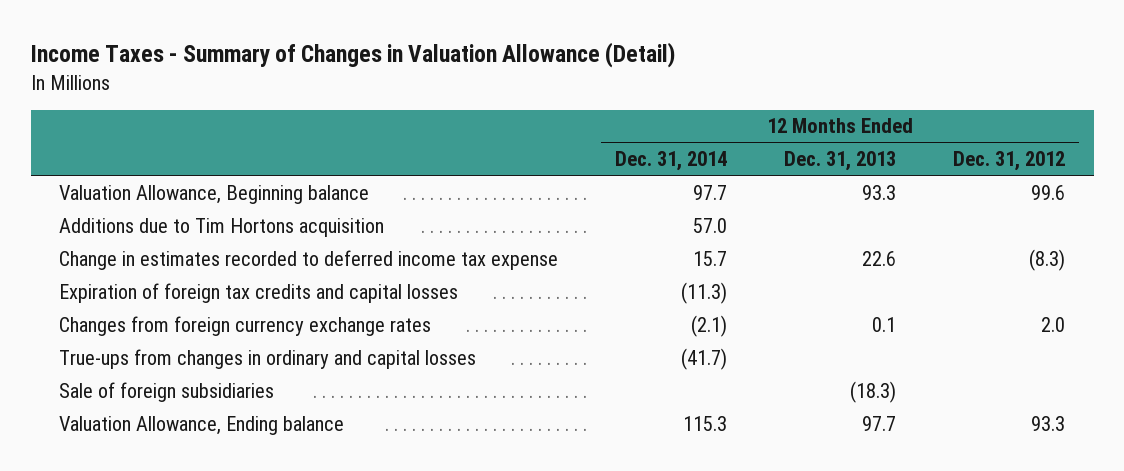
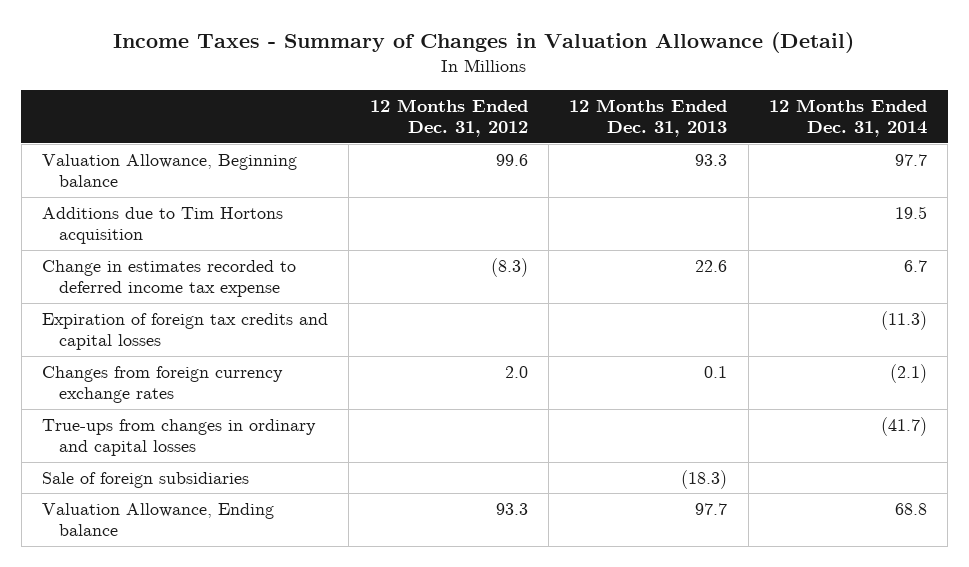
[693,217,728,233] 57.0 -> [895,205,928,219] 19.5
[693,250,728,266] 15.7 -> [904,259,928,272] 6.7
[683,415,728,431] 115.3 -> [895,502,928,515] 68.8

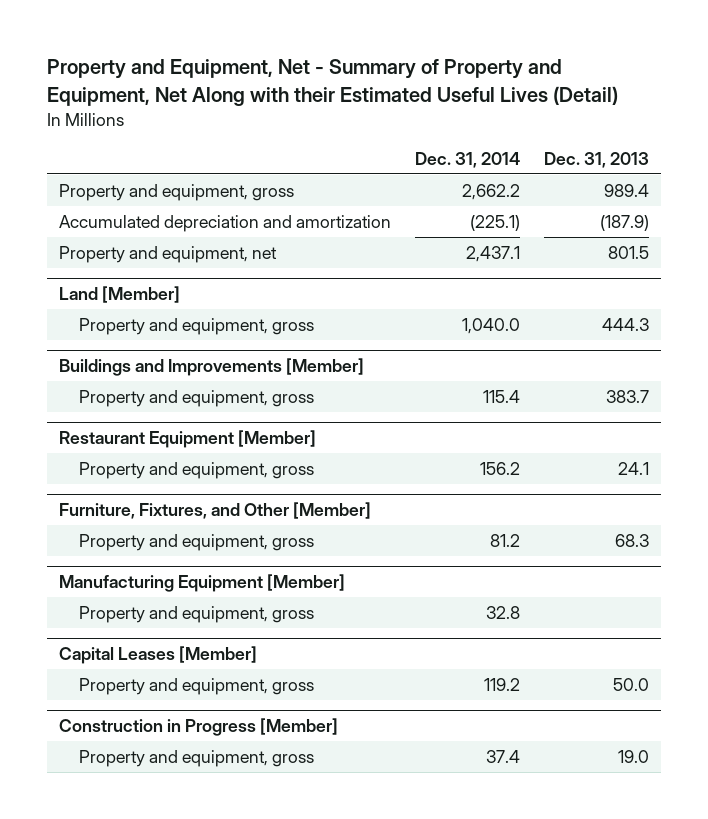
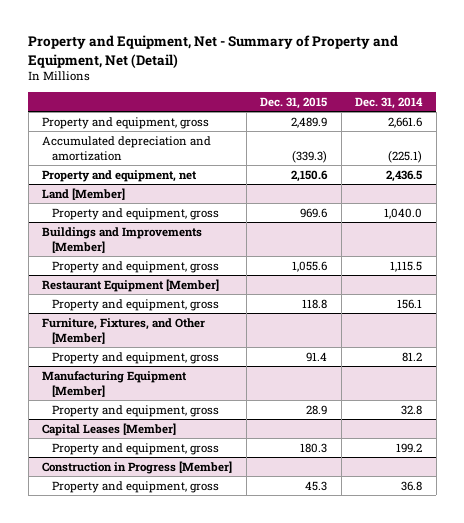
[47,59,619,106] Property and Equipment, Net - Summary of Property and Equipment, Net Along with their Estimated Useful Lives (Detail) -> [28,35,399,68] Property and Equipment, Net - Summary of Property and Equipment, Net (Detail)
[544,151,650,168] Dec. 31, 2013 -> none
none -> [260,96,328,109] Dec. 31, 2015
[462,183,521,200] 2,662.2 -> [388,116,423,128] 2,661.6
[466,245,521,262] 2,437.1 -> [386,169,423,182] 2,436.5
[483,389,521,403] 115.4 -> [390,260,423,272] 1,115.5
[480,461,521,475] 156.2 -> [397,298,423,309] 156.1
[484,677,521,691] 119.2 -> [396,442,423,453] 199.2
[486,749,521,763] 37.4 -> [401,480,423,491] 36.8

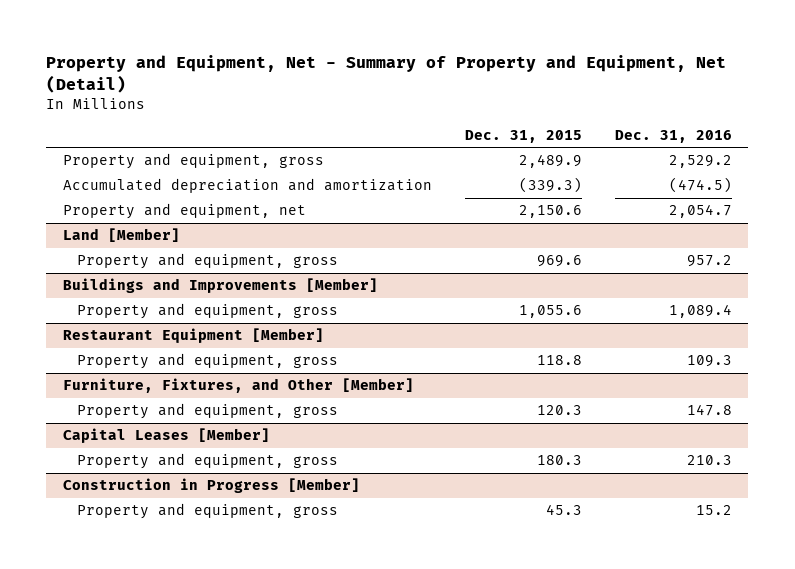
[355,96,424,109] Dec. 31, 2014 -> none
none -> [614,129,732,143] Dec. 31, 2016
[42,370,188,397] Manufacturing Equipment [Member] -> none
[52,404,220,417] Property and equipment, gross -> none
[306,351,328,362] 91.4 -> [536,405,582,416] 120.3

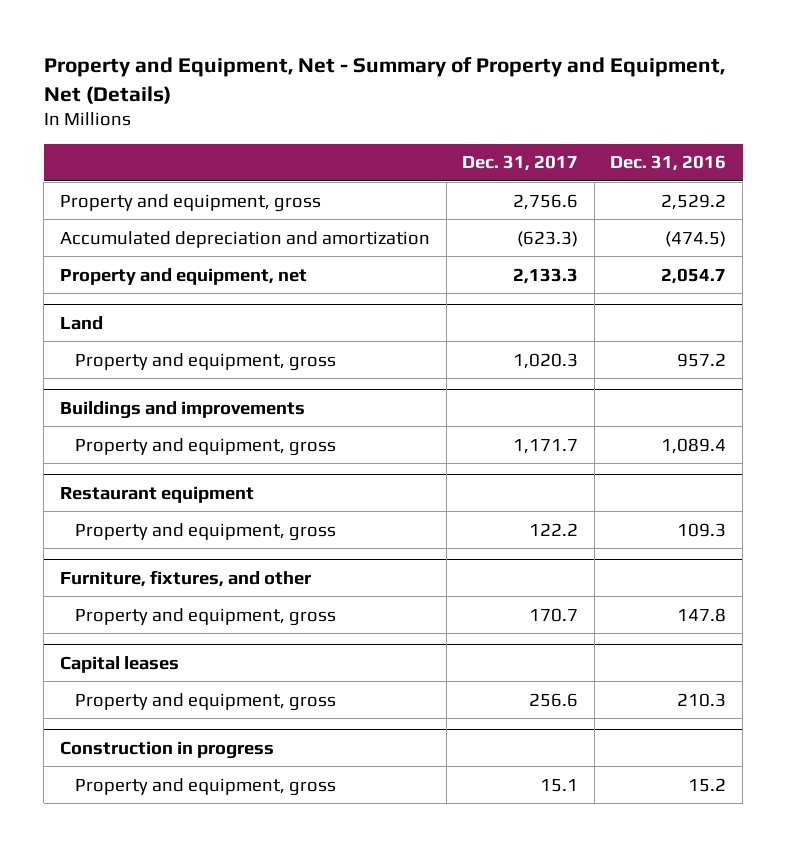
[46,55,727,93] Property and Equipment, Net - Summary of Property and Equipment, Net (Detail) -> [43,57,725,104] Property and Equipment, Net - Summary of Property and Equipment, Net (Details)
[464,129,582,143] Dec. 31, 2015 -> none
none -> [462,155,579,172] Dec. 31, 2017
[62,228,180,243] Land [Member] -> [59,315,103,330] Land
[62,278,378,294] Buildings and Improvements [Member] -> [59,400,305,419] Buildings and improvements
[62,328,324,344] Restaurant Equipment [Member] -> [59,485,254,503] Restaurant equipment
[62,378,414,394] Furniture, Fixtures, and Other [Member] -> [59,569,312,587] Furniture, fixtures, and other
[62,428,270,444] Capital Leases [Member] -> [59,655,179,673] Capital leases
[62,478,360,494] Construction in Progress [Member] -> [59,740,274,759] Construction in progress

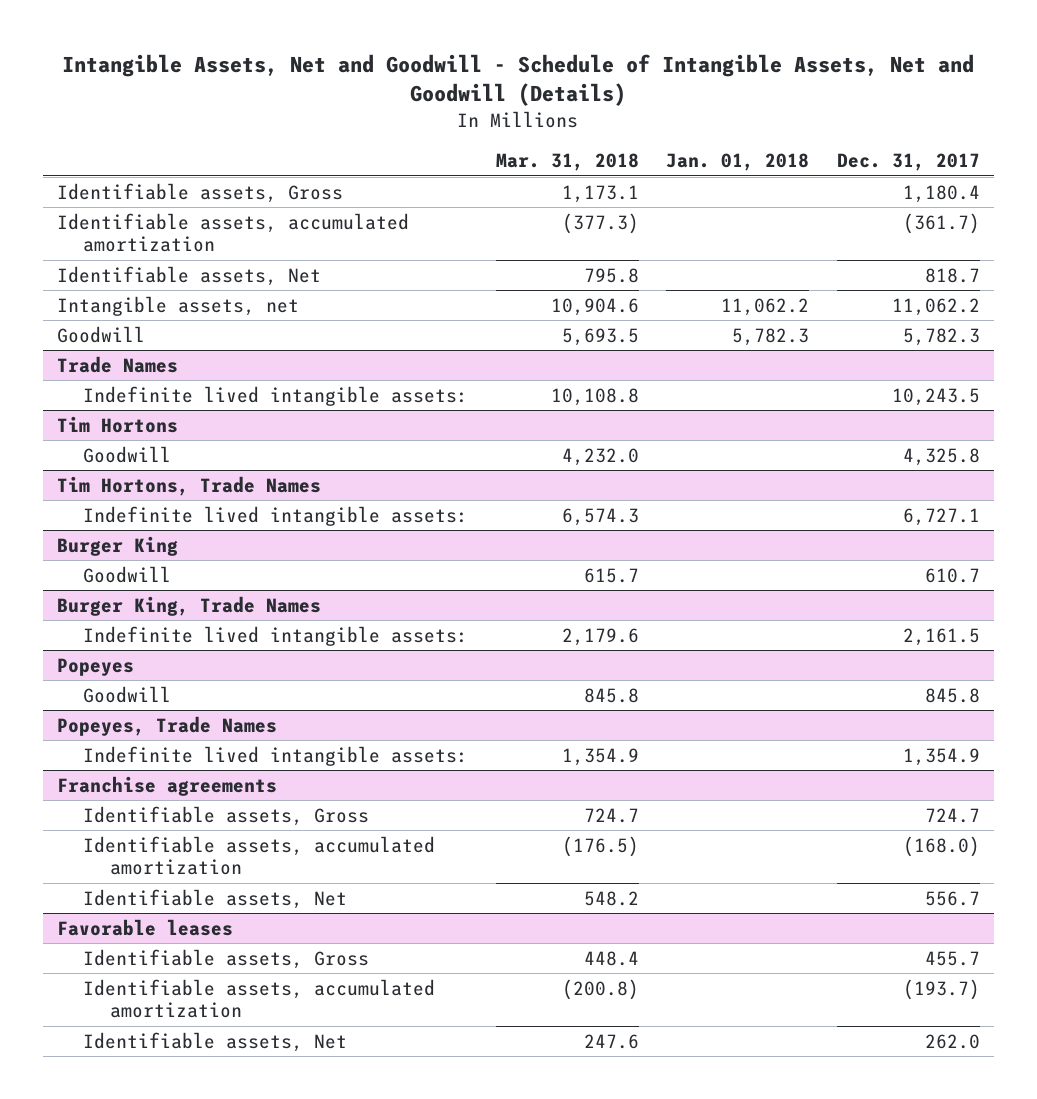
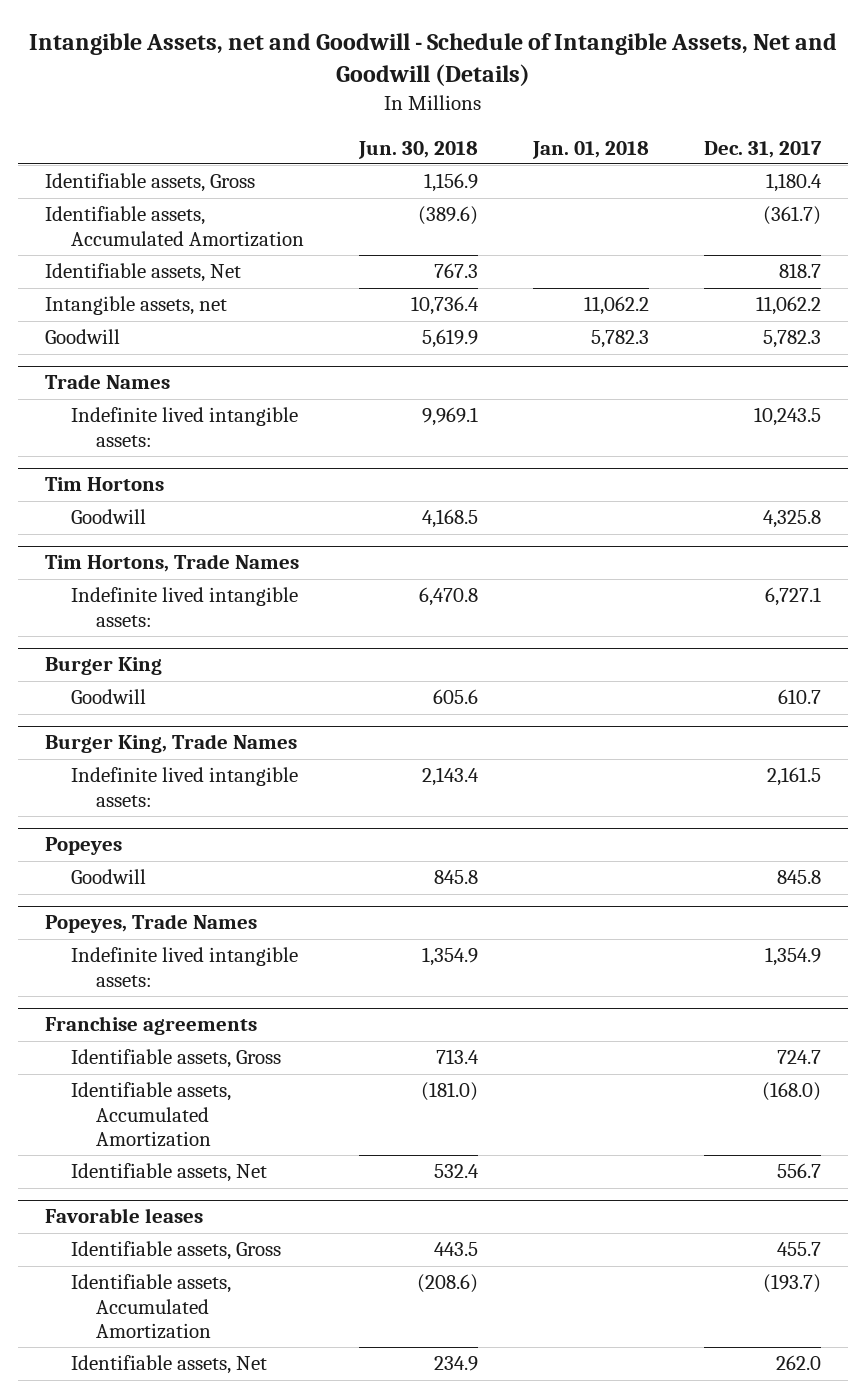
[62,54,975,107] Intangible Assets, Net and Goodwill - Schedule of Intangible Assets, Net and Goodwill (Details) -> [28,32,837,87] Intangible Assets, net and Goodwill - Schedule of Intangible Assets, Net and Goodwill (Details)
[495,153,639,172] Mar. 31, 2018 -> none
none -> [357,140,478,159] Jun. 30, 2018
[56,212,409,253] Identifiable assets, accumulated amortization -> [45,206,304,247] Identifiable assets, Accumulated Amortization
[83,835,436,876] Identifiable assets, accumulated amortization -> [70,1082,231,1147] Identifiable assets, Accumulated Amortization
[83,978,436,1019] Identifiable assets, accumulated amortization -> [70,1274,231,1339] Identifiable assets, Accumulated Amortization

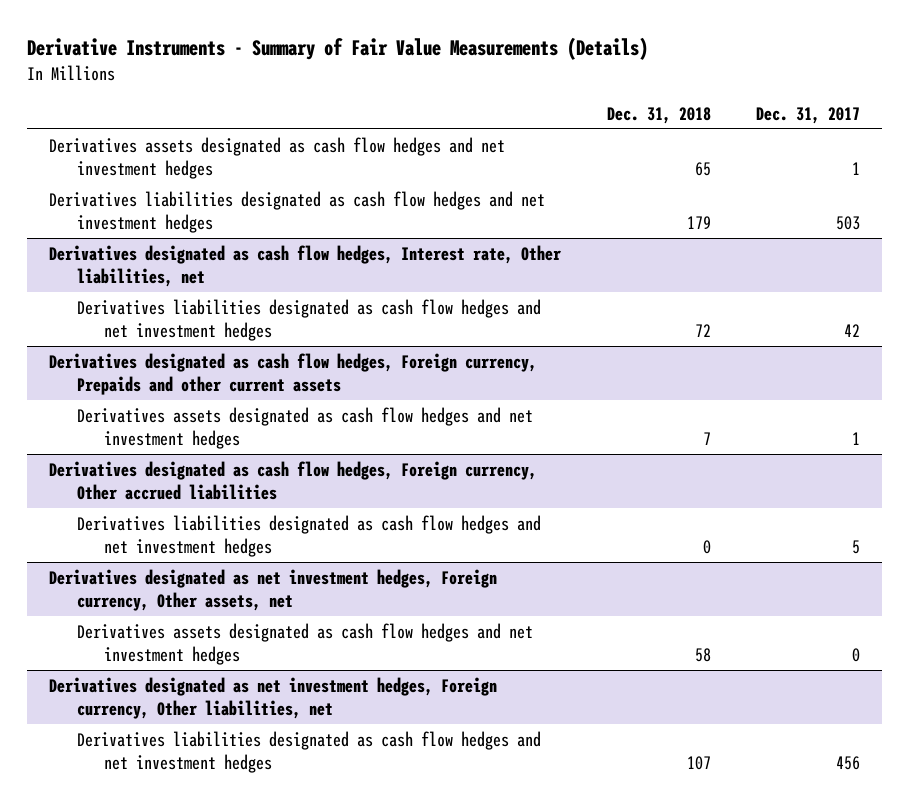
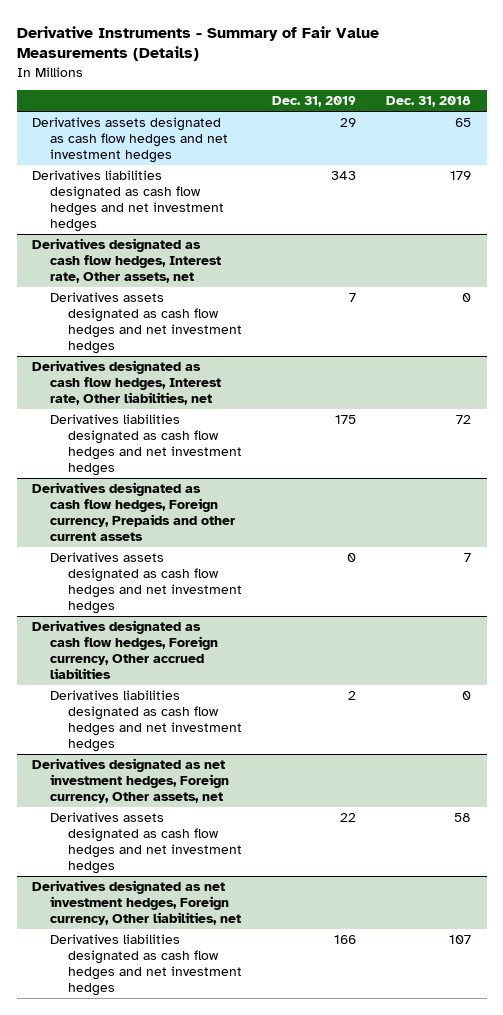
[755,106,860,124] Dec. 31, 2017 -> none
none -> [272,96,357,108] Dec. 31, 2019
none -> [31,238,221,284] Derivatives designated as cash flow hedges, Interest rate, Other assets, net
none -> [49,292,242,354] Derivatives assets designated as cash flow hedges and net investment hedges

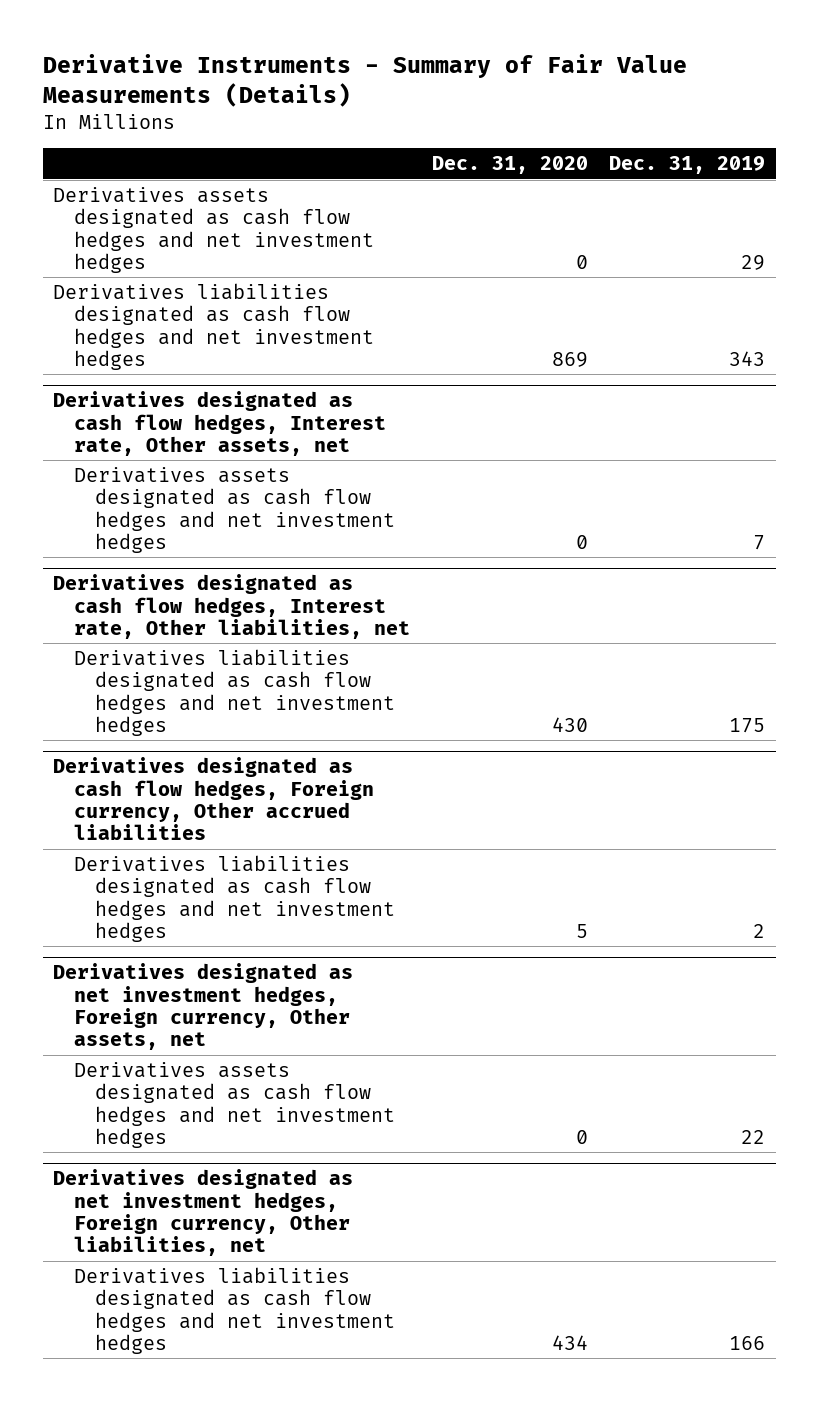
[386,96,472,108] Dec. 31, 2018 -> none
none -> [431,156,588,175] Dec. 31, 2020
[31,482,235,541] Derivatives designated as cash flow hedges, Foreign currency, Prepaids and other current assets -> none
[49,552,242,614] Derivatives assets designated as cash flow hedges and net investment hedges -> none

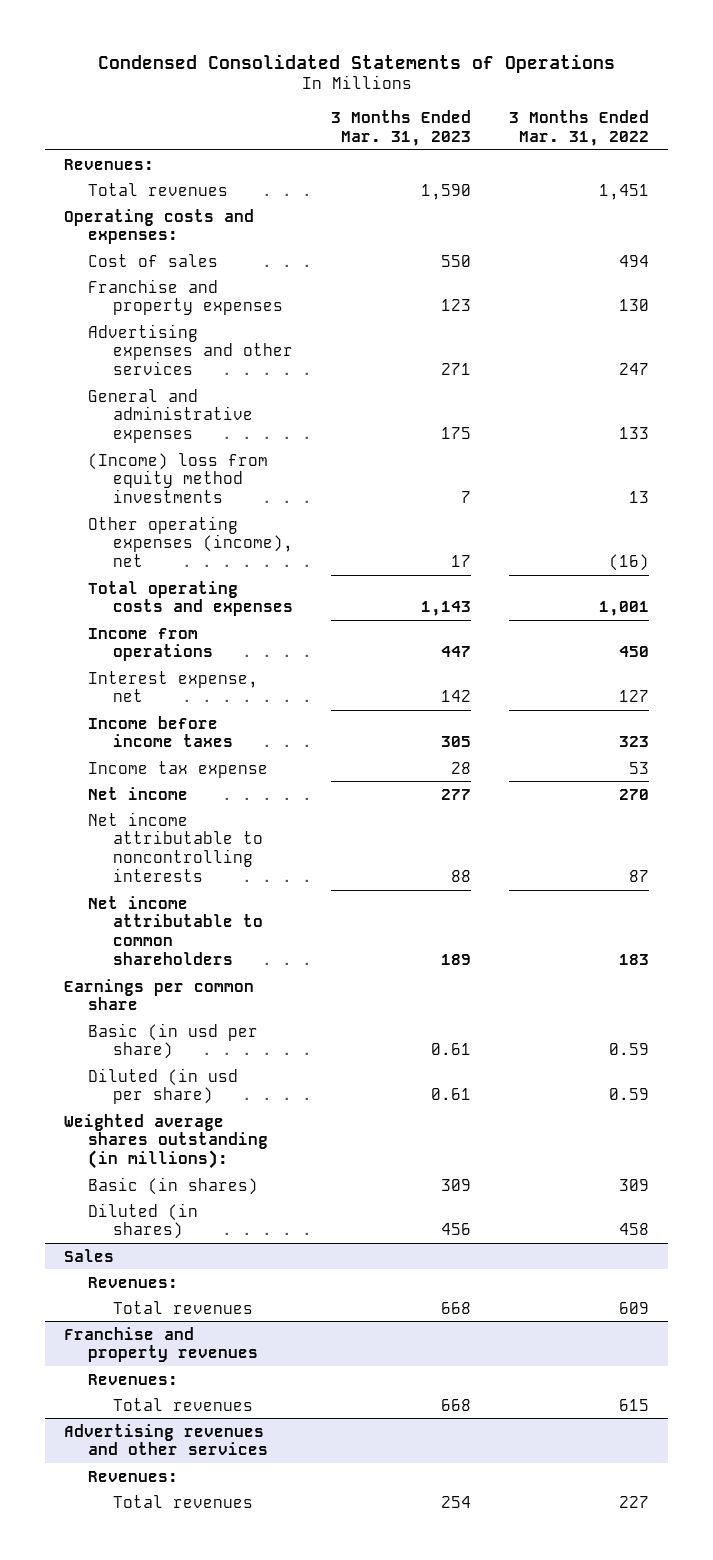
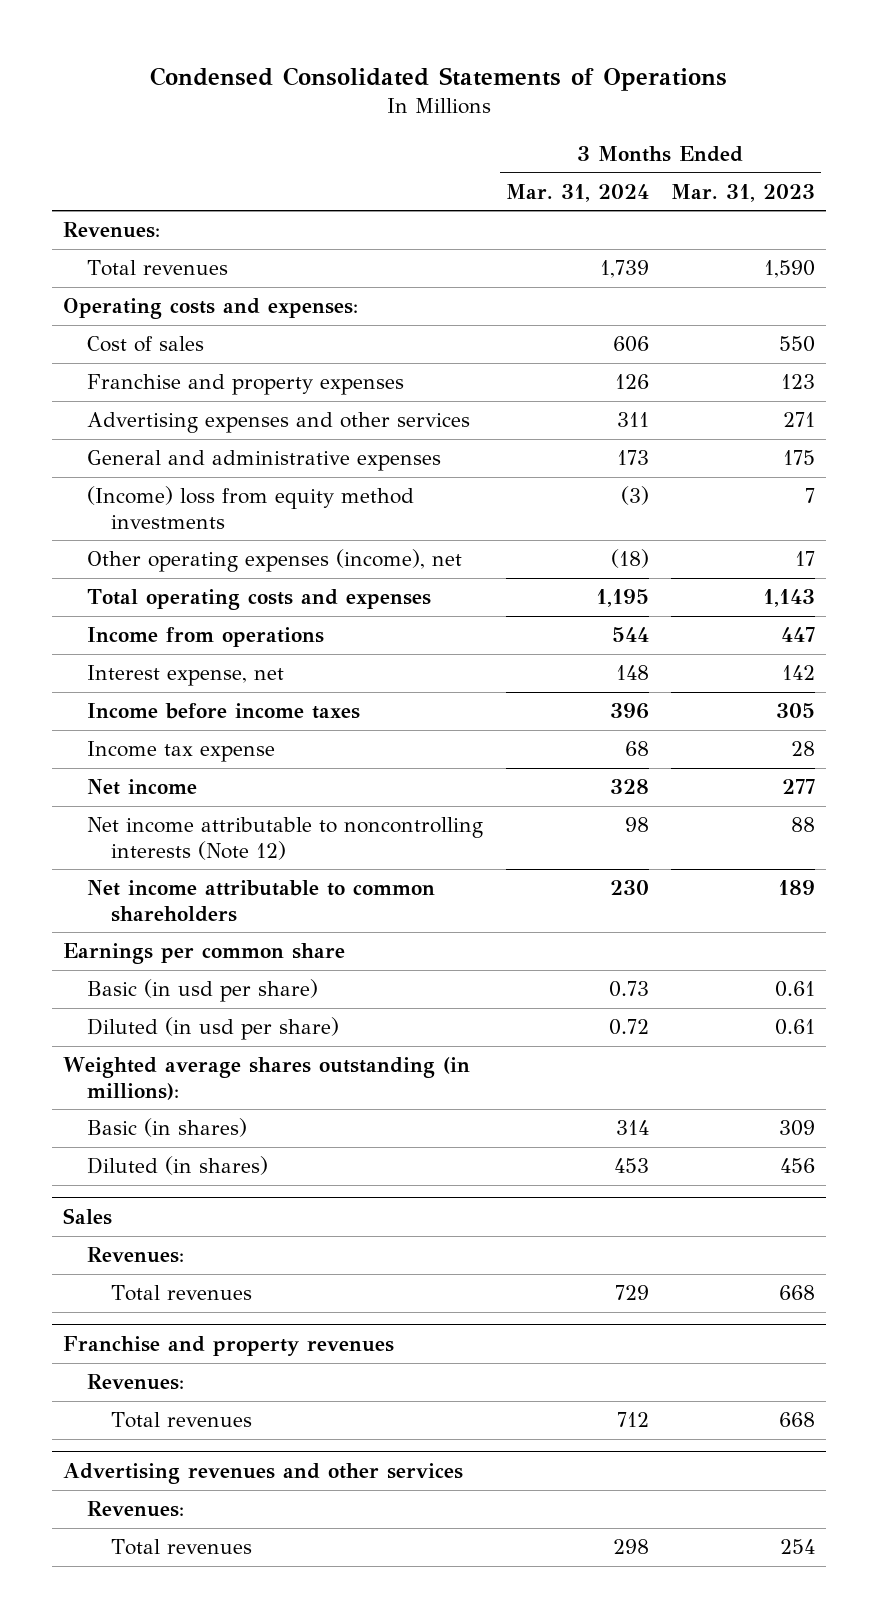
[509,110,650,146] 3 Months Ended Mar. 31, 2022 -> none
none -> [505,183,649,202] Mar. 31, 2024
[88,811,263,883] Net income attributable to noncontrolling interests -> [87,817,484,860] Net income attributable to noncontrolling interests (Note 12)

